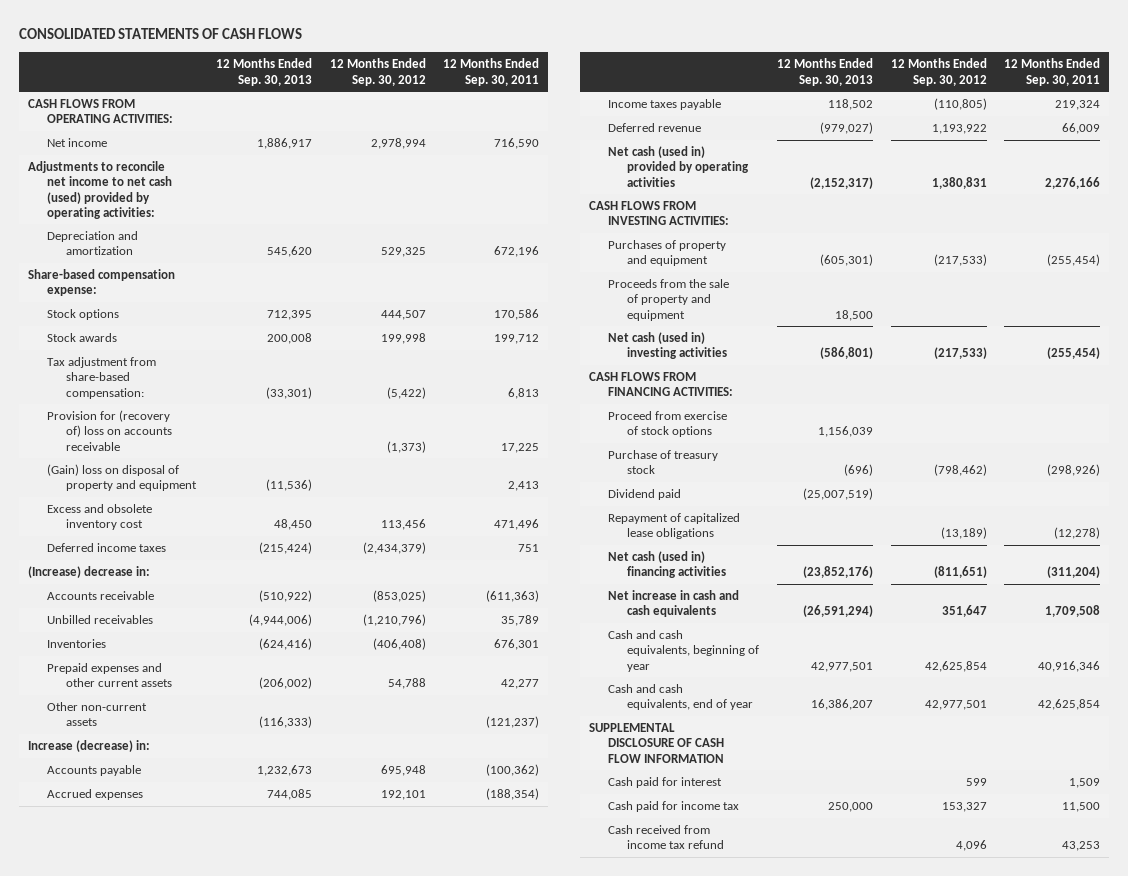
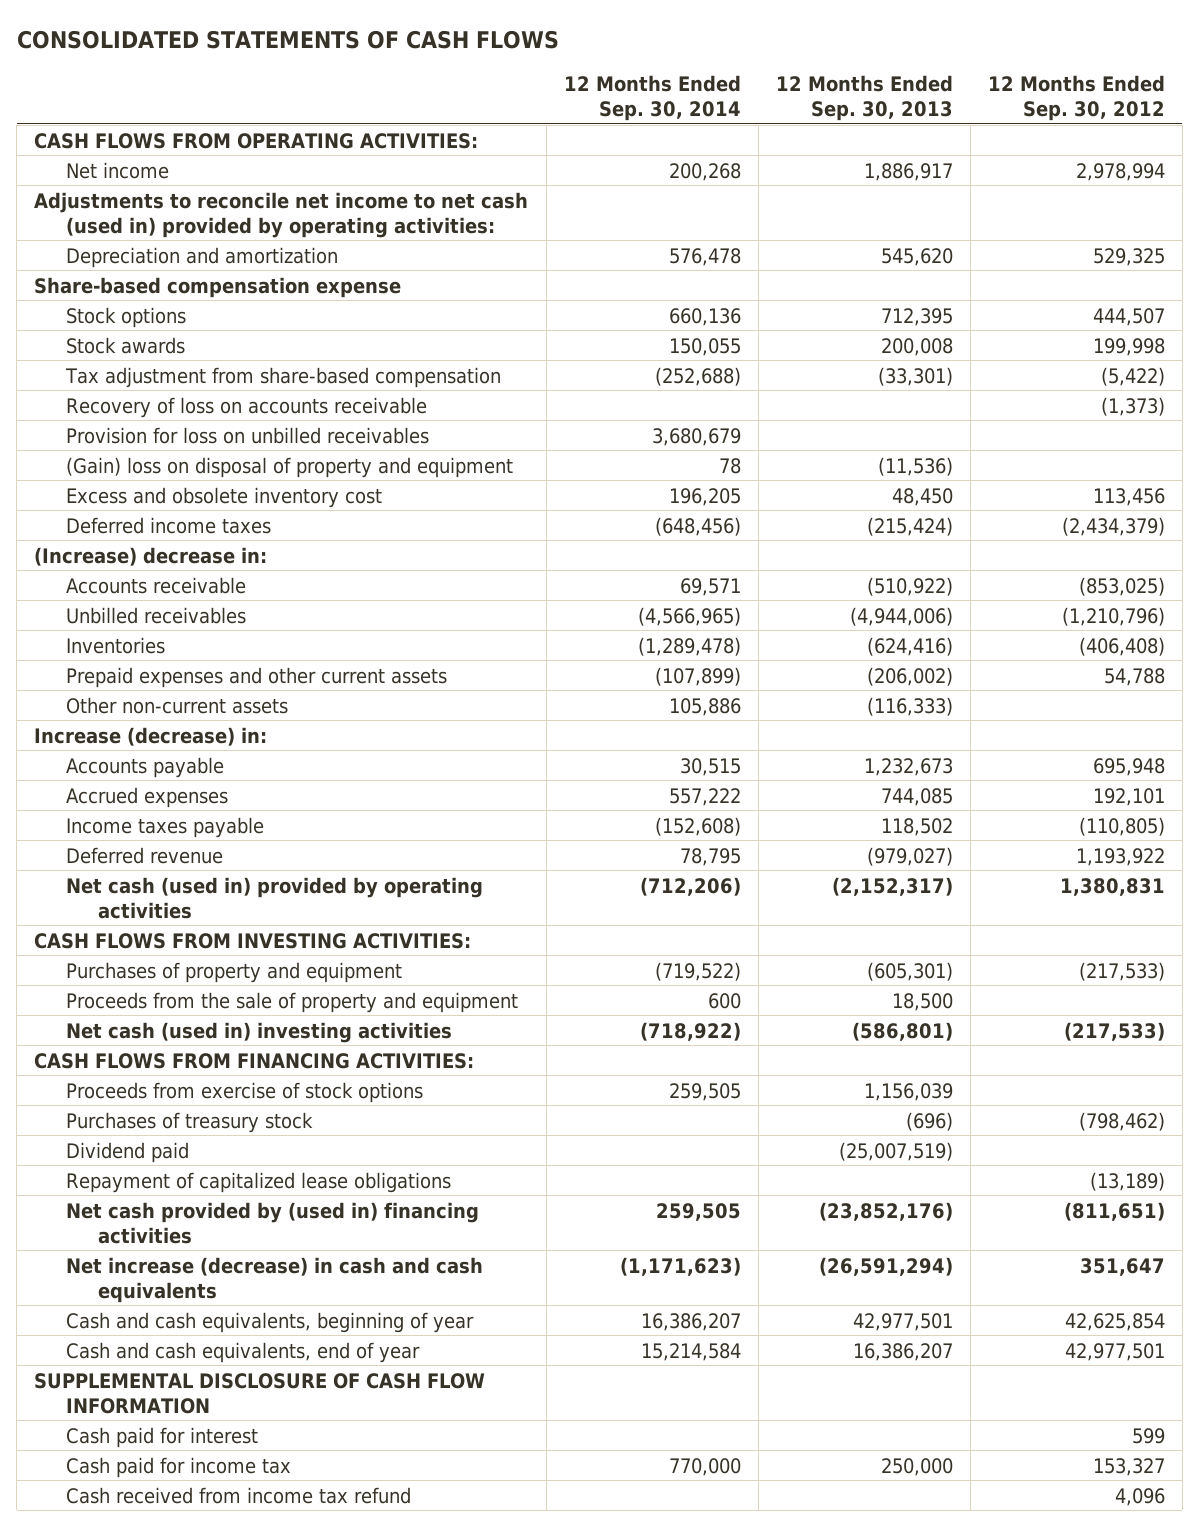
[443,58,540,86] 12 Months Ended Sep. 30, 2011 -> none
none -> [563,74,741,121] 12 Months Ended Sep. 30, 2014
[28,161,173,219] Adjustments to reconcile net income to net cash (used) provided by operating activities: -> [34,191,529,238] Adjustments to reconcile net income to net cash (used in) provided by operating activities:
[28,269,176,297] Share-based compensation expense: -> [34,276,402,298] Share-based compensation expense
[47,357,157,399] Tax adjustment from share-based compensation: -> [65,366,502,388] Tax adjustment from share-based compensation
[47,410,173,451] Provision for (recovery of) loss on accounts receivable -> [66,396,428,418] Recovery of loss on accounts receivable
none -> [66,426,430,444] Provision for loss on unbilled receivables
[608,411,728,438] Proceed from exercise of stock options -> [66,1081,424,1103] Proceeds from exercise of stock options
[608,450,719,475] Purchase of treasury stock -> [66,1111,314,1133] Purchases of treasury stock
[608,551,727,579] Net cash (used in) financing activities -> [66,1201,480,1244] Net cash provided by (used in) financing activities
[608,590,740,618] Net increase in cash and cash equivalents -> [66,1256,484,1303] Net increase (decrease) in cash and cash equivalents

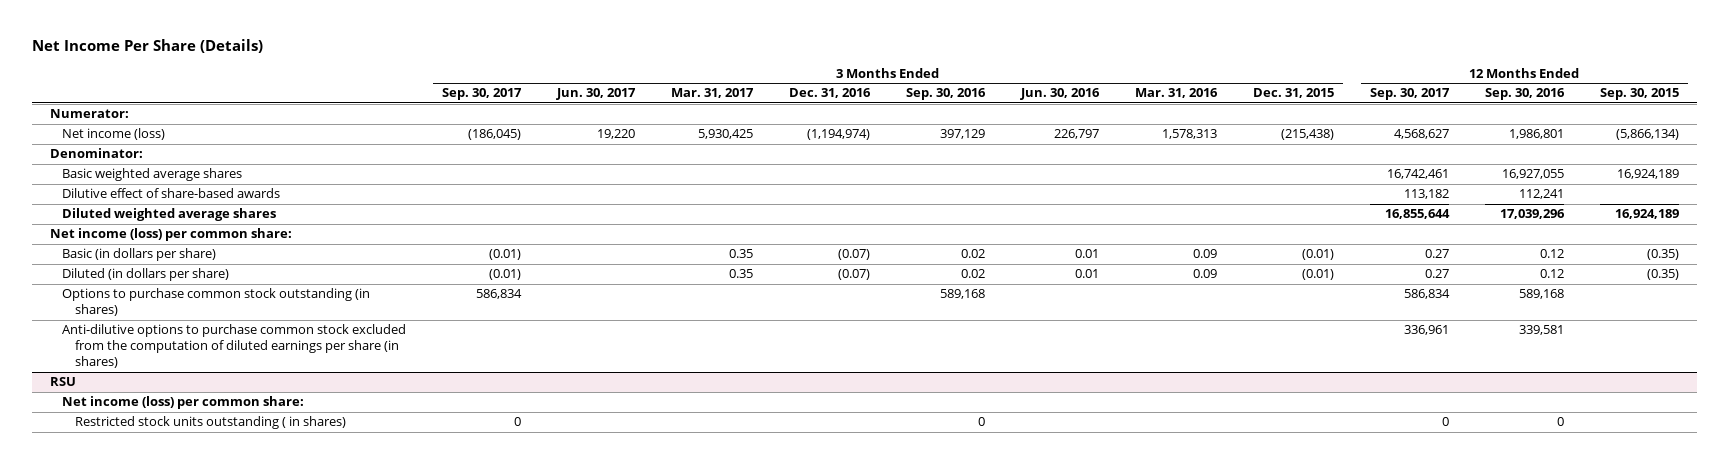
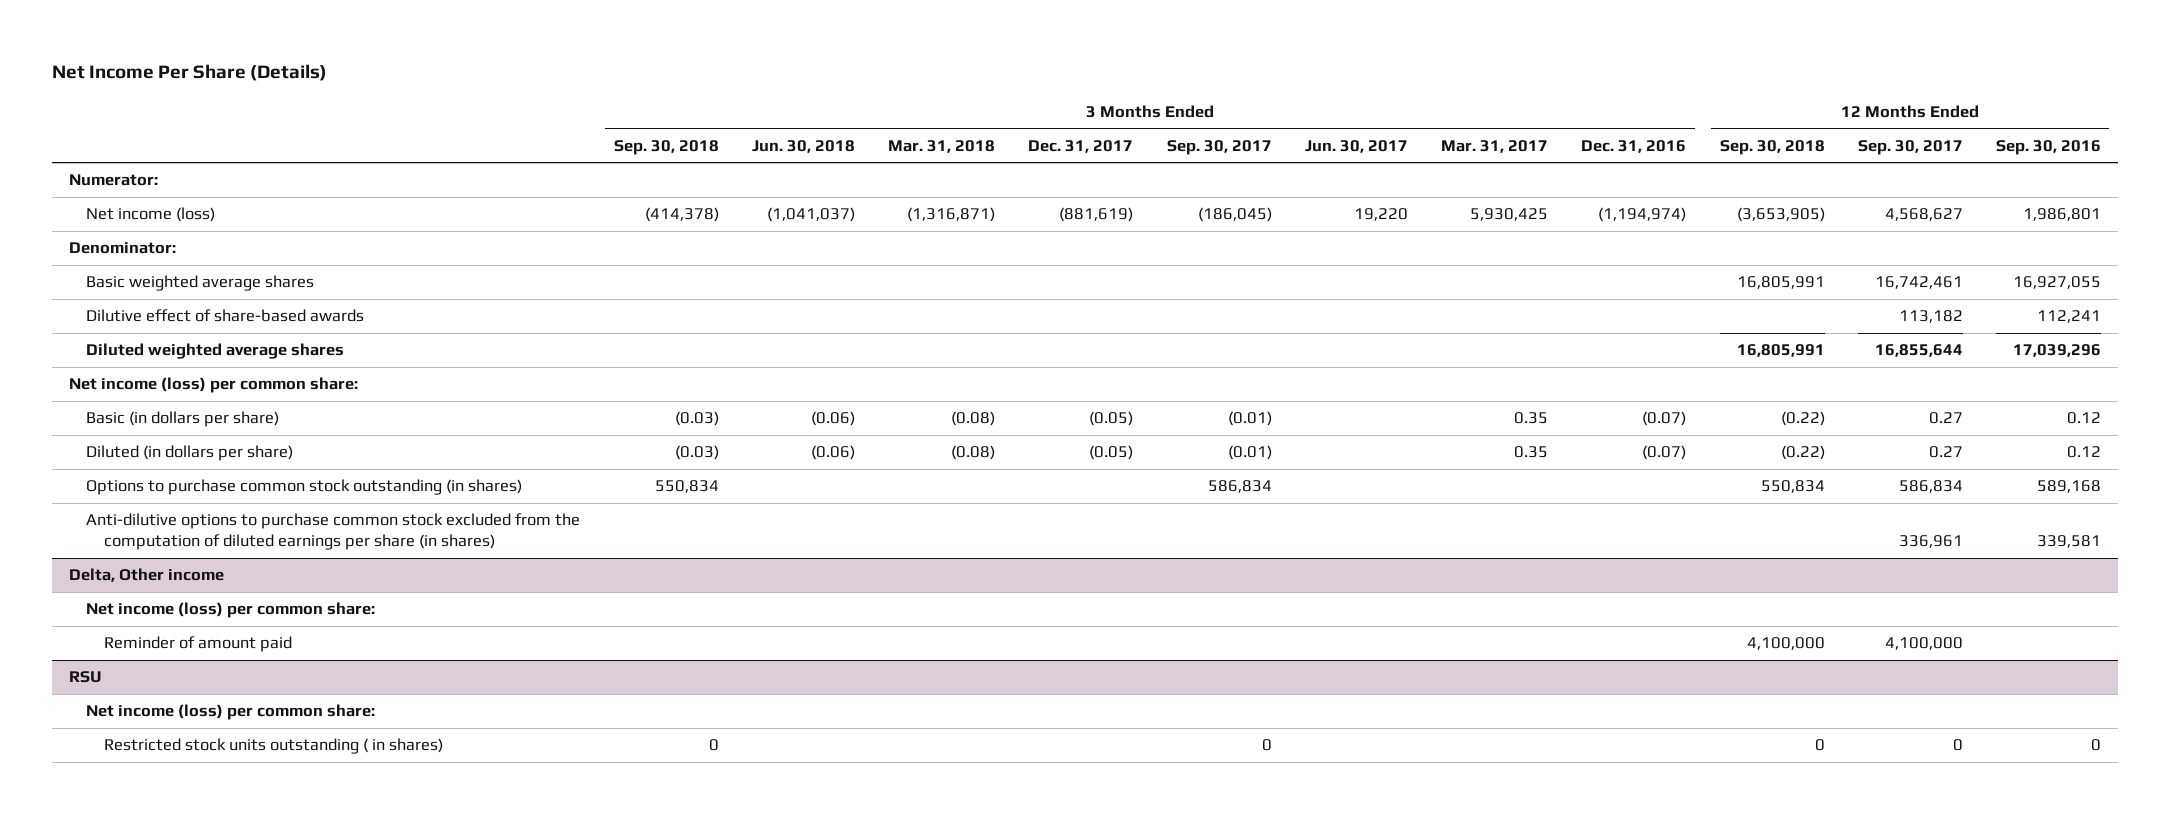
[906,88,987,101] Sep. 30, 2016 -> none
[1020,88,1101,101] Jun. 30, 2016 -> none
[1134,88,1218,99] Mar. 31, 2016 -> none
[1252,88,1334,99] Dec. 31, 2015 -> none
[1599,88,1679,101] Sep. 30, 2015 -> none
none -> [613,139,719,155] Sep. 30, 2018
none -> [751,139,855,153] Jun. 30, 2018
none -> [888,139,996,153] Mar. 31, 2018
none -> [1028,139,1134,153] Dec. 31, 2017
none -> [1719,139,1825,155] Sep. 30, 2018
none -> [68,568,224,583] Delta, Other income
none -> [86,602,376,619] Net income (loss) per common share:
none -> [104,636,293,653] Reminder of amount paid

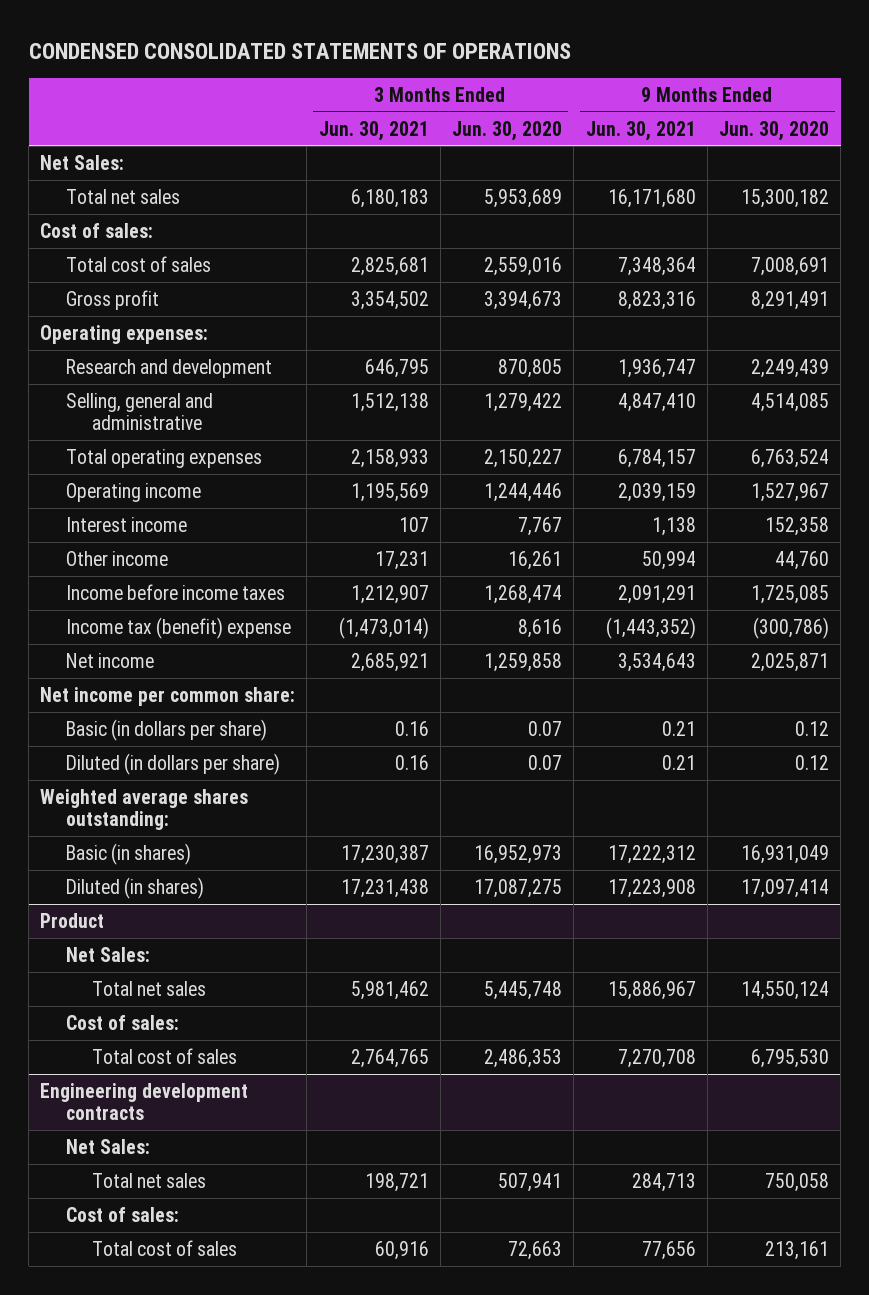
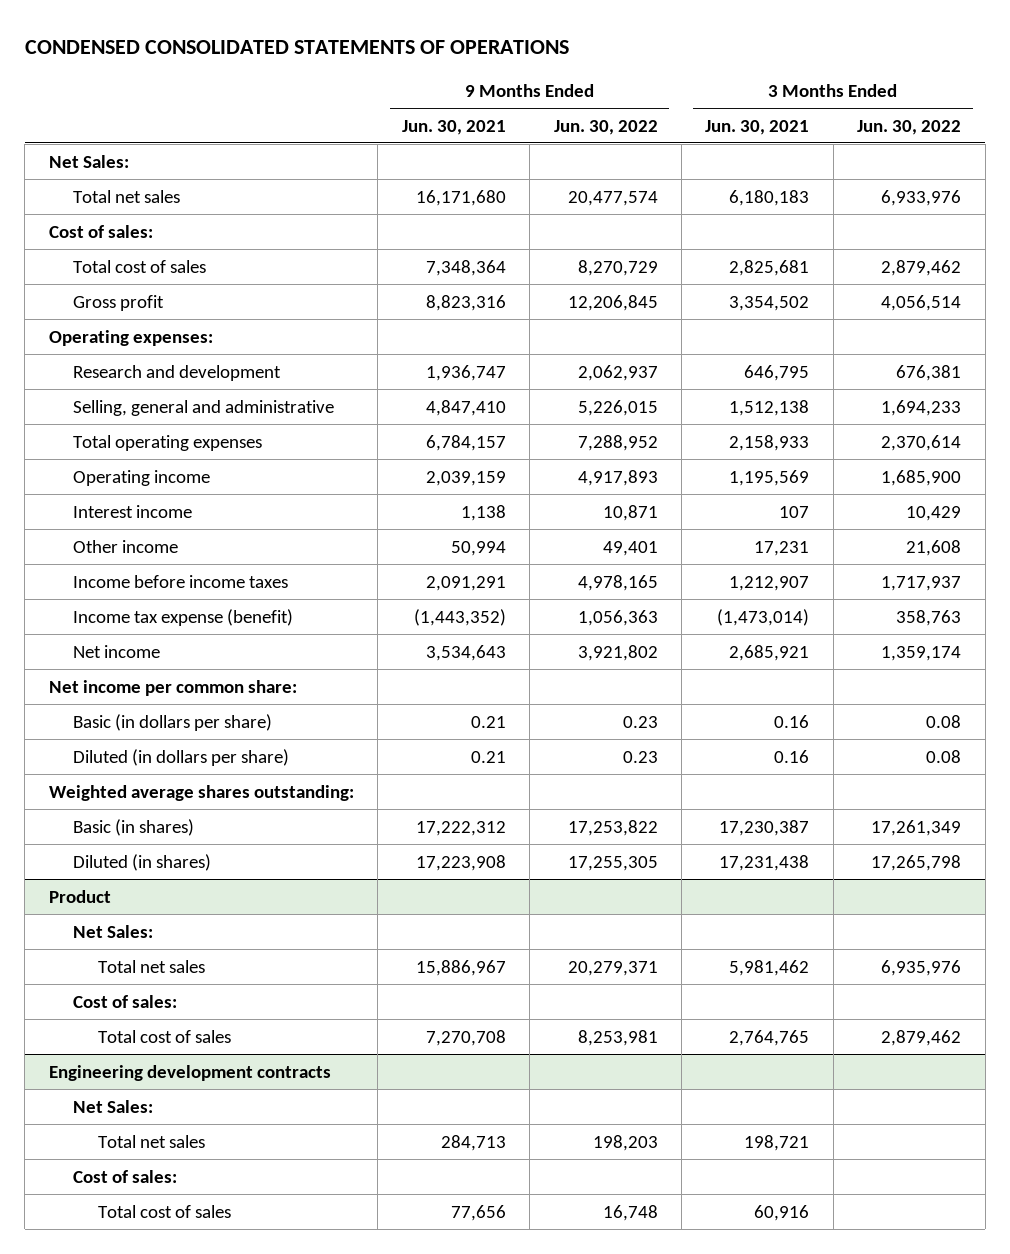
[452,120,563,141] Jun. 30, 2020 -> none
[719,120,830,141] Jun. 30, 2020 -> none
none -> [553,119,658,135] Jun. 30, 2022
none -> [857,119,962,135] Jun. 30, 2022
[66,616,292,639] Income tax (benefit) expense -> [73,608,294,626] Income tax expense (benefit)

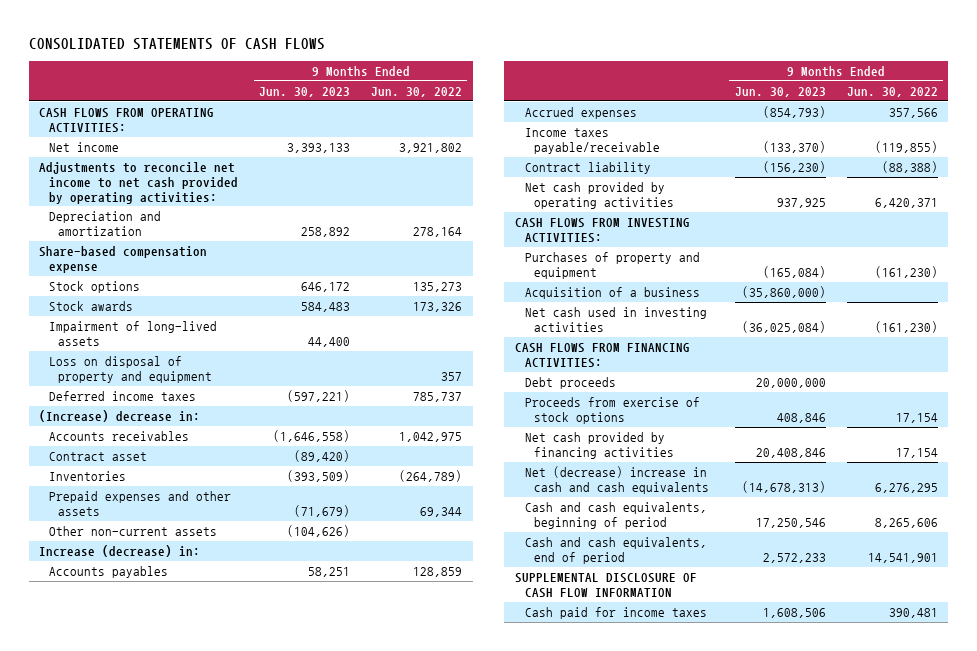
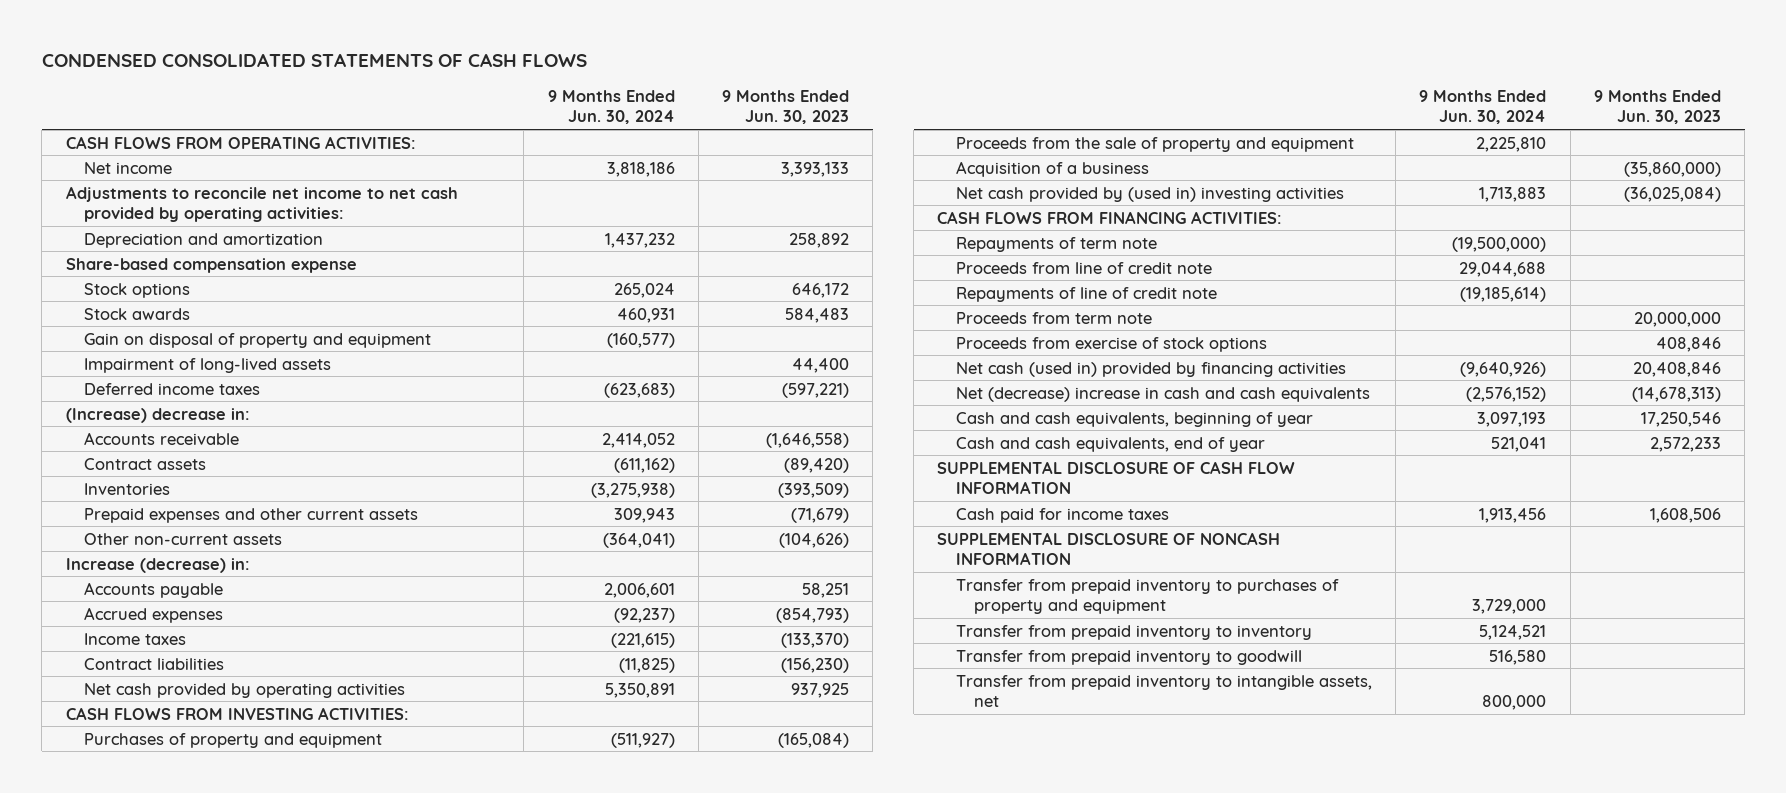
[28,38,325,51] CONSOLIDATED STATEMENTS OF CASH FLOWS -> [41,53,587,68] CONDENSED CONSOLIDATED STATEMENTS OF CASH FLOWS
[371,86,463,97] Jun. 30, 2022 -> none
none -> [547,89,675,125] 9 Months Ended Jun. 30, 2024
none -> [83,332,431,348] Gain on disposal of property and equipment
[48,355,213,383] Loss on disposal of property and equipment -> none
[48,430,189,441] Accounts receivables -> [83,431,239,445] Accounts receivable
[48,451,147,461] Contract asset -> [83,457,206,470] Contract assets
[48,490,231,516] Prepaid expenses and other assets -> [83,507,418,523] Prepaid expenses and other current assets
[48,565,168,578] Accounts payables -> [83,581,223,598] Accounts payable
[524,127,661,154] Income taxes payable/receivable -> [83,632,186,645] Income taxes
[524,161,651,174] Contract liability -> [83,657,224,670] Contract liabilities
none -> [955,136,1354,152] Proceeds from the sale of property and equipment
[524,306,707,332] Net cash used in investing activities -> [955,186,1344,202] Net cash provided by (used in) investing activities
[524,376,616,389] Debt proceeds -> none
none -> [955,236,1157,252] Repayments of term note
none -> [955,261,1212,274] Proceeds from line of credit note
none -> [955,286,1217,302] Repayments of line of credit note
none -> [955,311,1152,324] Proceeds from term note
[524,431,675,459] Net cash provided by financing activities -> [955,361,1346,377] Net cash (used in) provided by financing activities
[524,501,707,529] Cash and cash equivalents, beginning of period -> [955,411,1313,427] Cash and cash equivalents, beginning of year
[524,536,707,564] Cash and cash equivalents, end of period -> [955,436,1265,452] Cash and cash equivalents, end of year
none -> [937,531,1281,565] SUPPLEMENTAL DISCLOSURE OF NONCASH INFORMATION
none -> [955,578,1339,614] Transfer from prepaid inventory to purchases of property and equipment
none -> [955,624,1312,640] Transfer from prepaid inventory to inventory
none -> [955,649,1302,665] Transfer from prepaid inventory to goodwill
none -> [955,674,1372,707] Transfer from prepaid inventory to intangible assets, net

